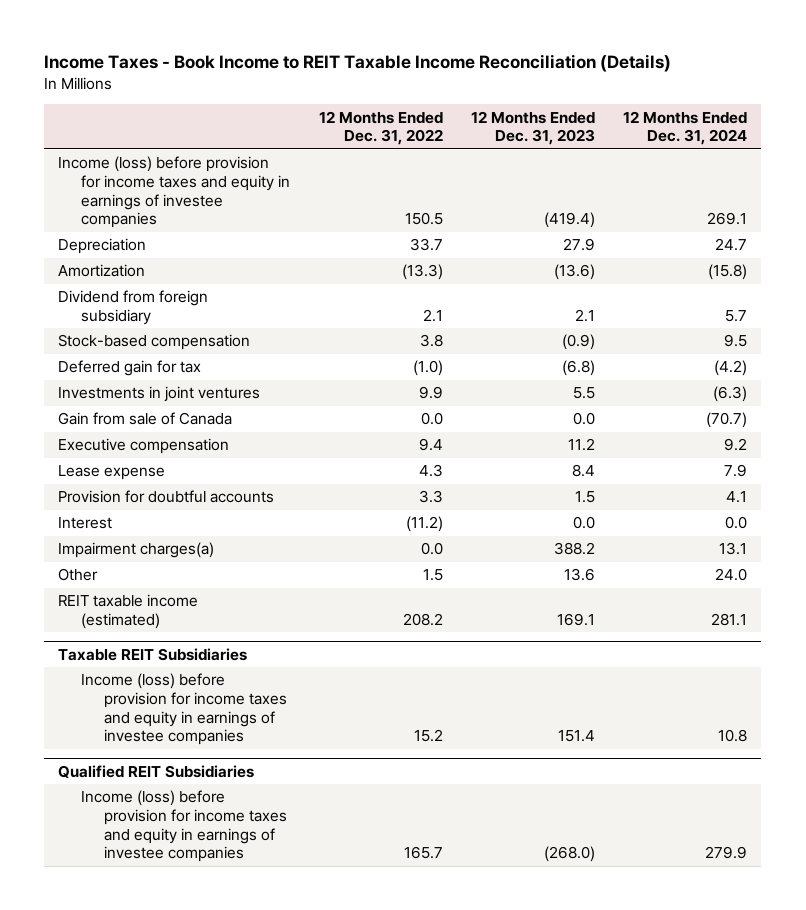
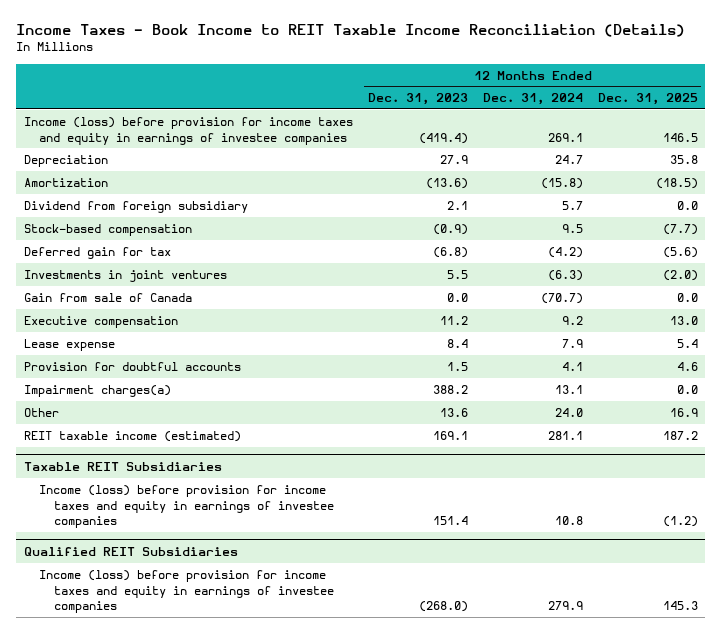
[318,110,443,146] 12 Months Ended Dec. 31, 2022 -> none
none -> [597,93,698,106] Dec. 31, 2025
[58,517,113,530] Interest -> none

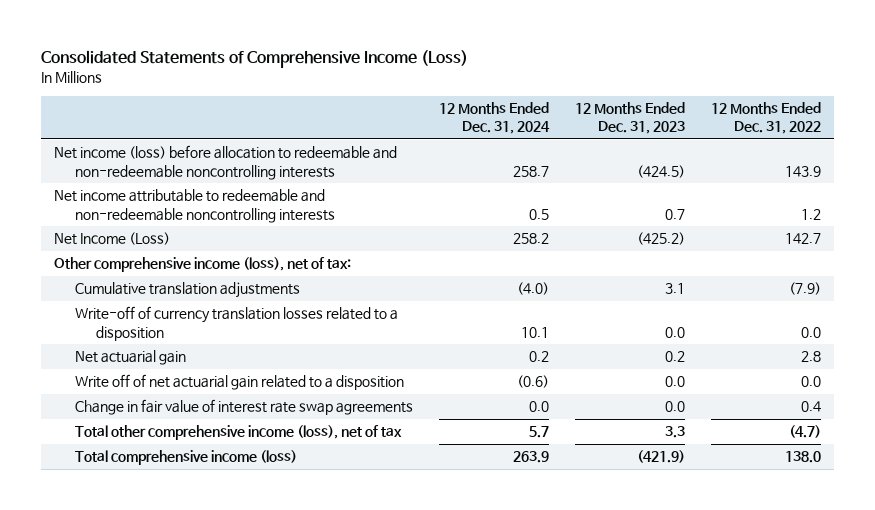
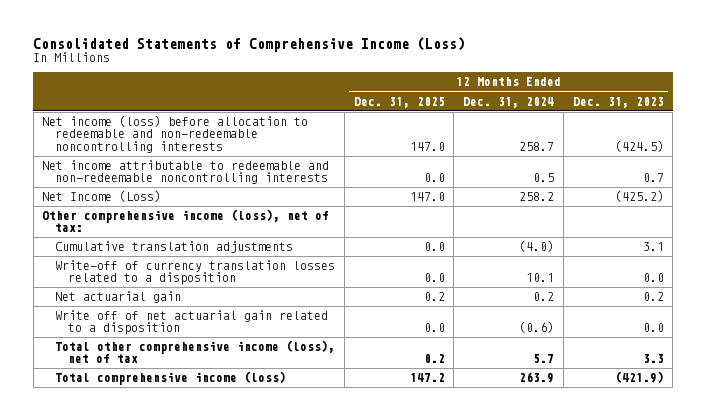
[711,102,822,135] 12 Months Ended Dec. 31, 2022 -> none
none -> [353,96,445,108] Dec. 31, 2025
[75,399,414,416] Change in fair value of interest rate swap agreements -> none

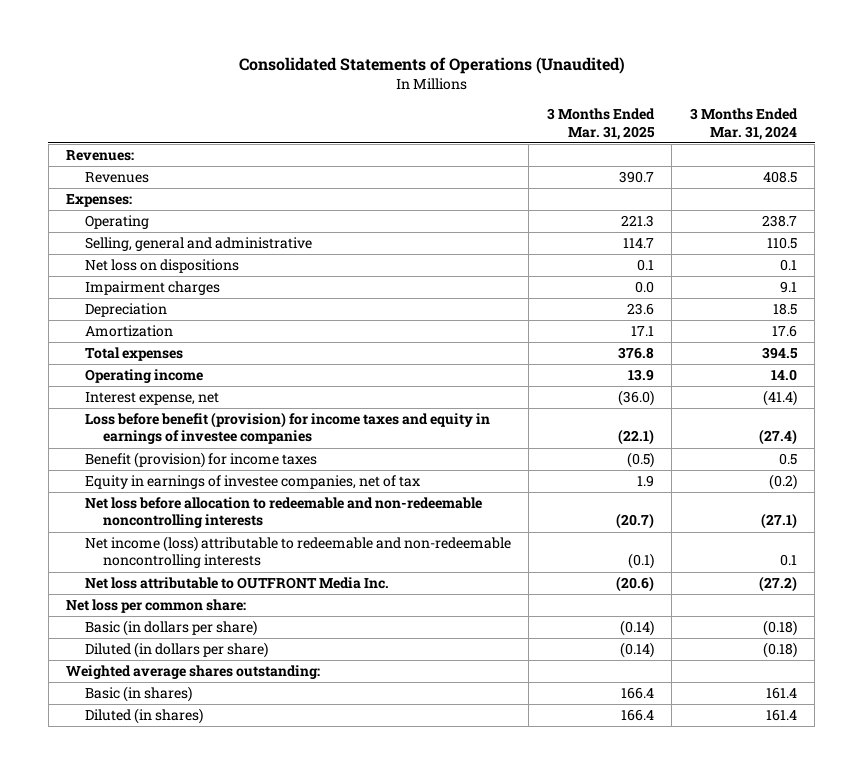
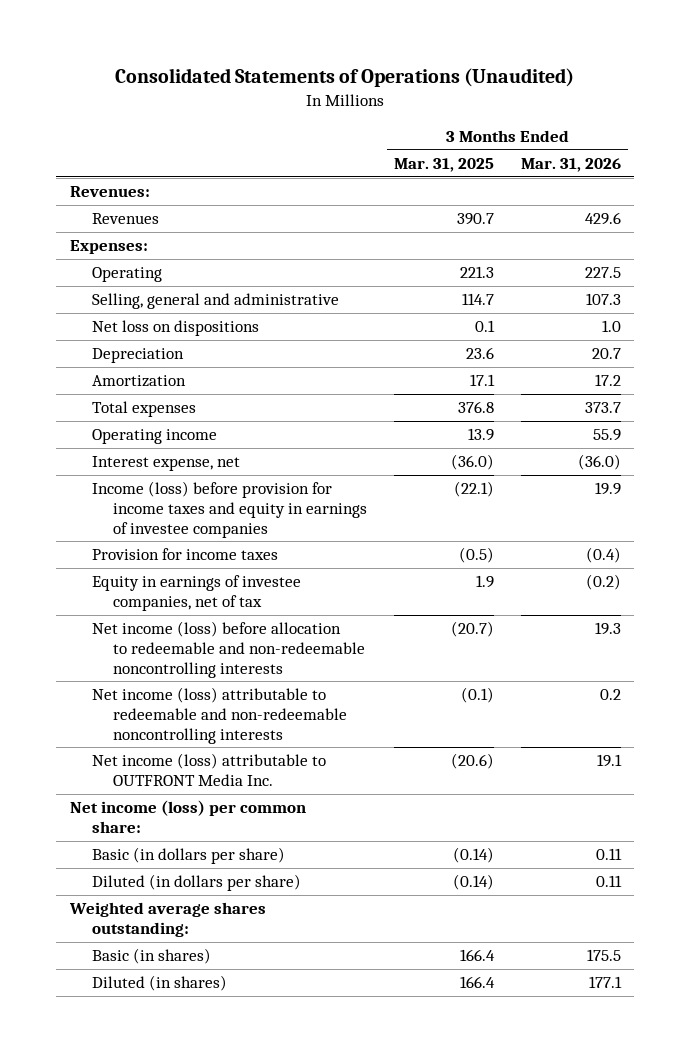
[689,108,798,140] 3 Months Ended Mar. 31, 2024 -> none
none -> [520,158,621,173] Mar. 31, 2026
[84,281,220,296] Impairment charges -> none
[84,412,490,445] Loss before benefit (provision) for income taxes and equity in earnings of investee companies -> [91,481,368,538] Income (loss) before provision for income taxes and equity in earnings of investee companies
[84,452,317,469] Benefit (provision) for income taxes -> [91,548,278,561] Provision for income taxes
[84,497,482,529] Net loss before allocation to redeemable and non-redeemable noncontrolling interests -> [91,621,366,678] Net income (loss) before allocation to redeemable and non-redeemable noncontrolling interests
[84,577,389,590] Net loss attributable to OUTFRONT Media Inc. -> [91,753,326,786] Net income (loss) attributable to OUTFRONT Media Inc.
[66,599,247,614] Net loss per common share: -> [69,800,306,833] Net income (loss) per common share:

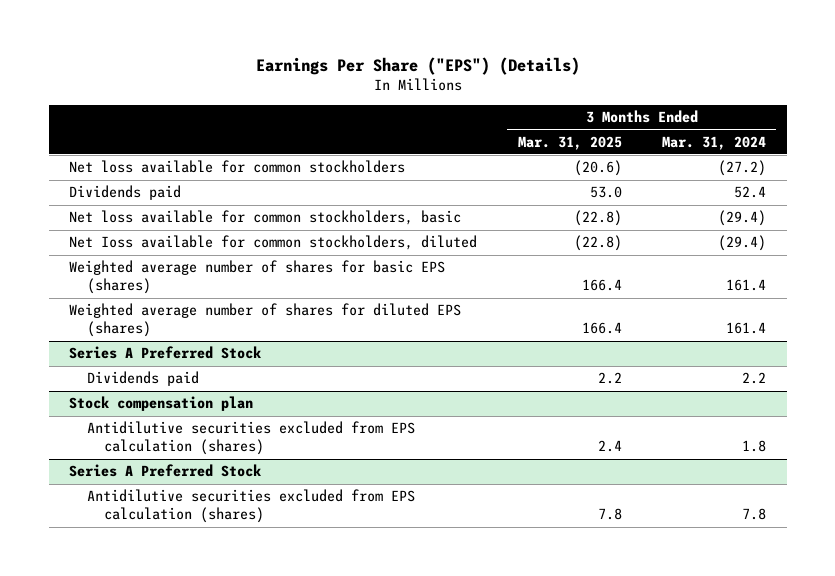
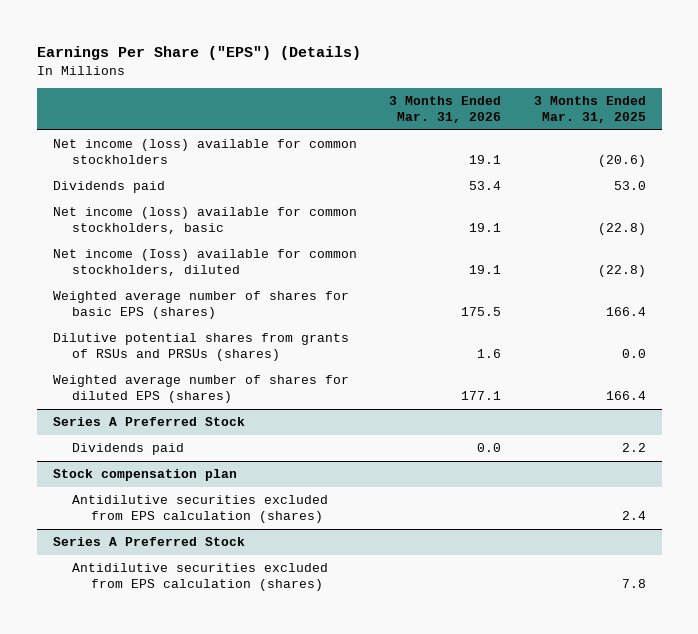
[662,135,767,150] Mar. 31, 2024 -> none
none -> [389,96,502,124] 3 Months Ended Mar. 31, 2026
[68,160,405,174] Net loss available for common stockholders -> [52,139,357,164] Net income (loss) available for common stockholders
[68,210,461,226] Net loss available for common stockholders, basic -> [52,207,357,234] Net income (loss) available for common stockholders, basic
[68,235,477,251] Net Ioss available for common stockholders, diluted -> [52,249,357,276] Net income (Ioss) available for common stockholders, diluted
none -> [52,333,349,361] Dilutive potential shares from grants of RSUs and PRSUs (shares)

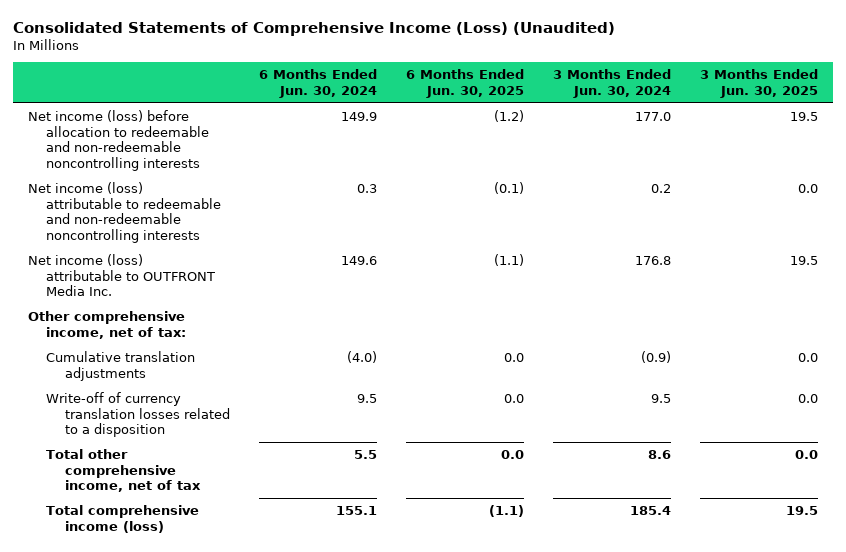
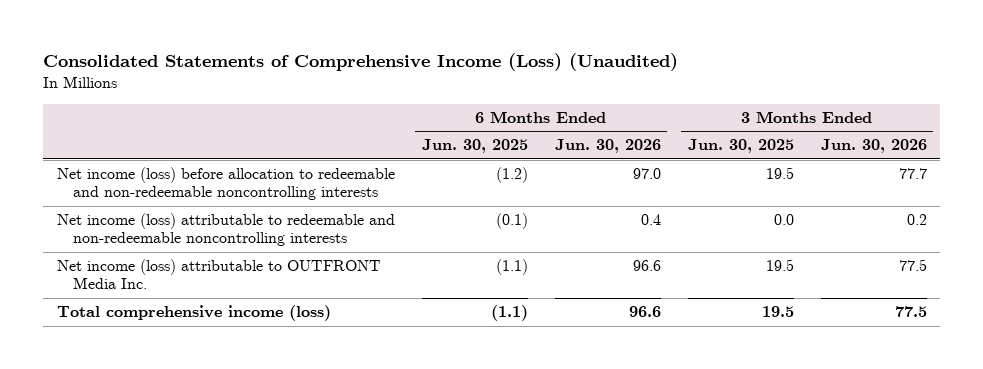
[258,69,377,98] 6 Months Ended Jun. 30, 2024 -> none
[553,69,672,98] 3 Months Ended Jun. 30, 2024 -> none
none -> [554,139,661,154] Jun. 30, 2026
none -> [820,139,927,154] Jun. 30, 2026
[27,311,187,339] Other comprehensive income, net of tax: -> none
[46,351,196,381] Cumulative translation adjustments -> none
[46,392,230,438] Write-off of currency translation losses related to a disposition -> none
[46,449,201,493] Total other comprehensive income, net of tax -> none

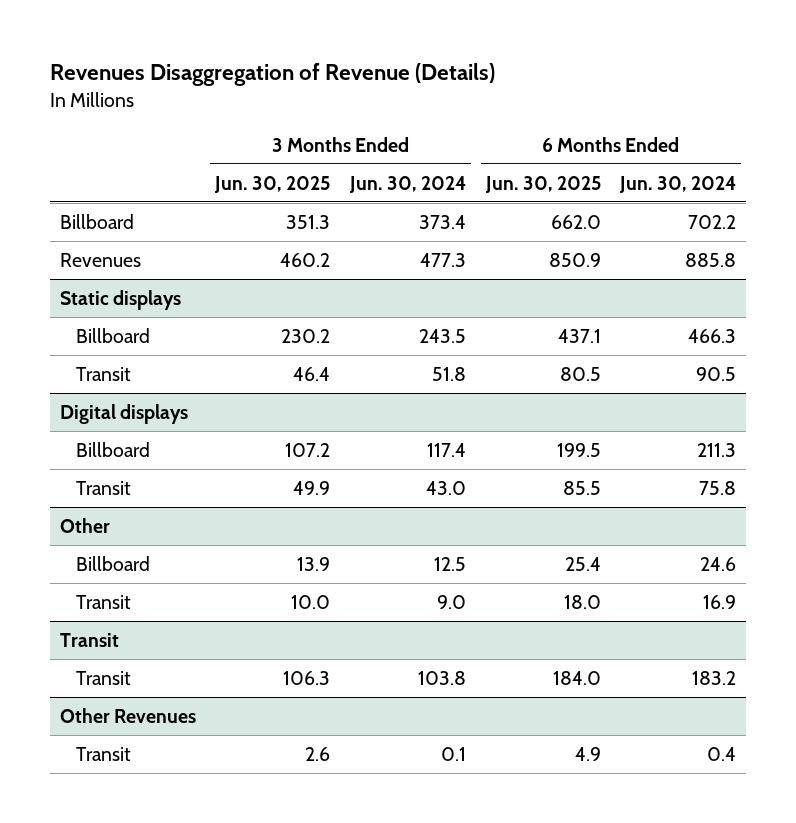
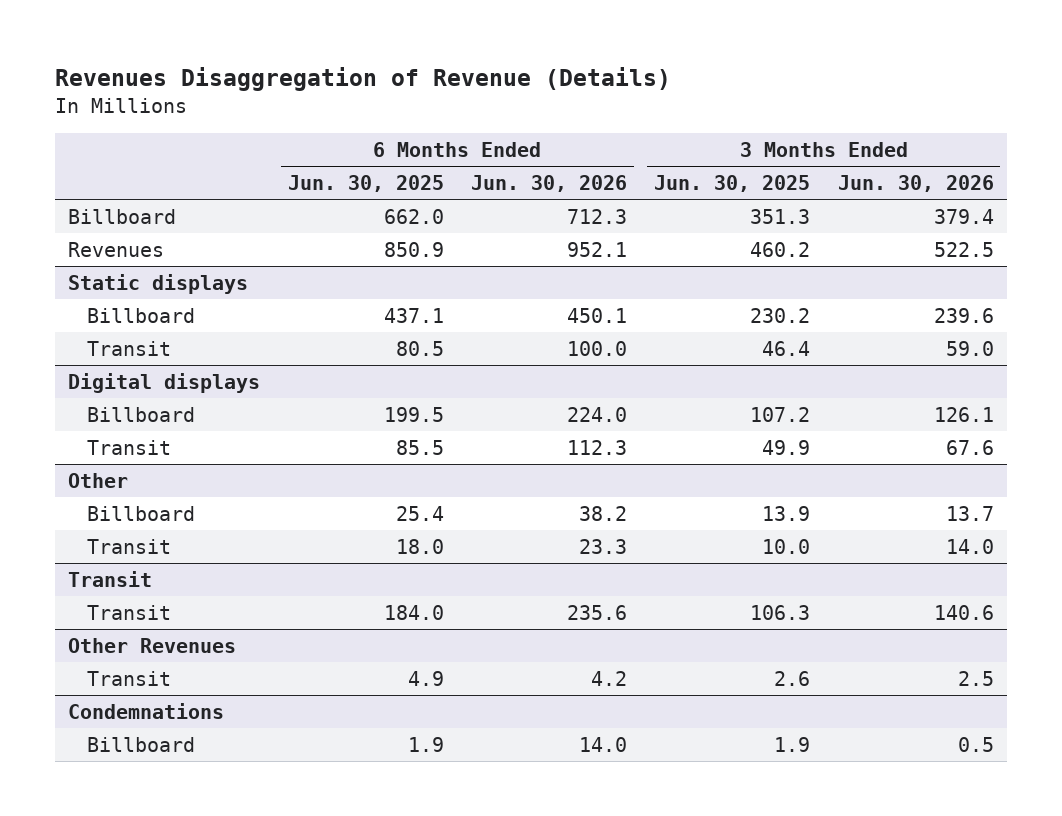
[348,175,466,193] Jun. 30, 2024 -> none
[619,175,737,193] Jun. 30, 2024 -> none
none -> [470,175,627,193] Jun. 30, 2026
none -> [837,175,994,193] Jun. 30, 2026
none -> [68,702,225,719] Condemnations
none -> [87,736,196,752] Billboard

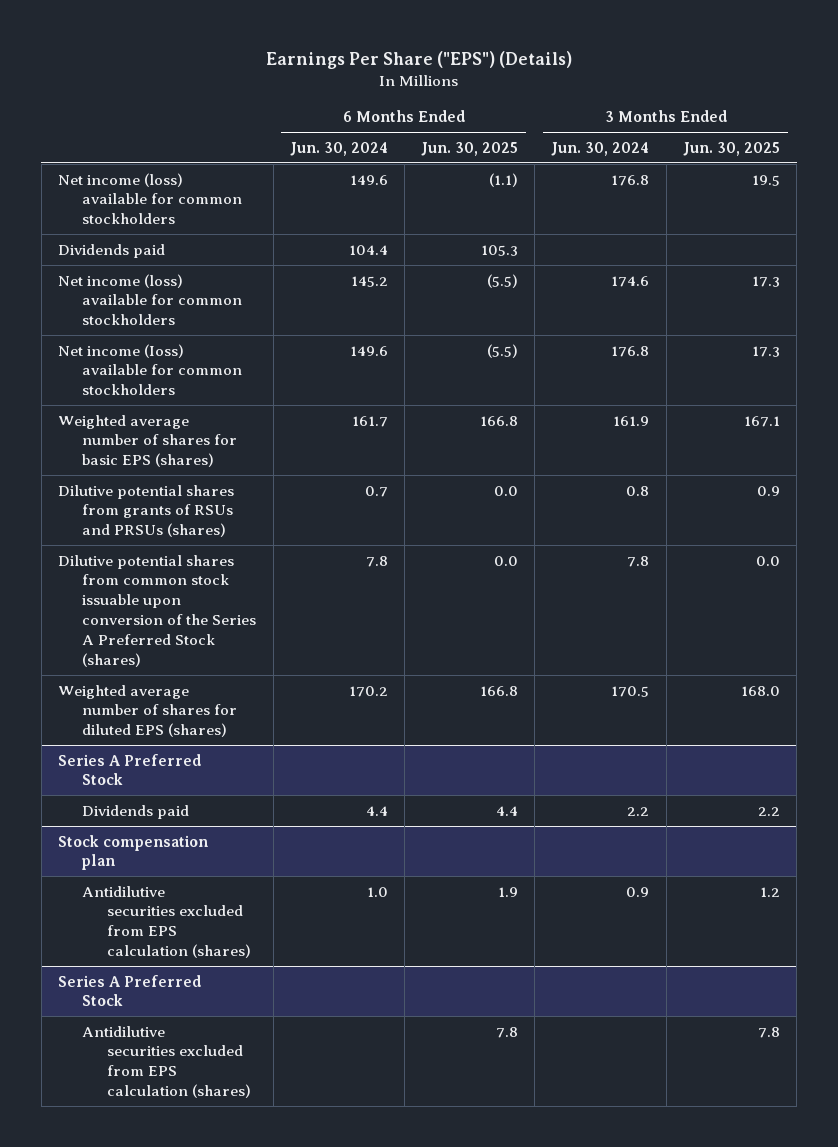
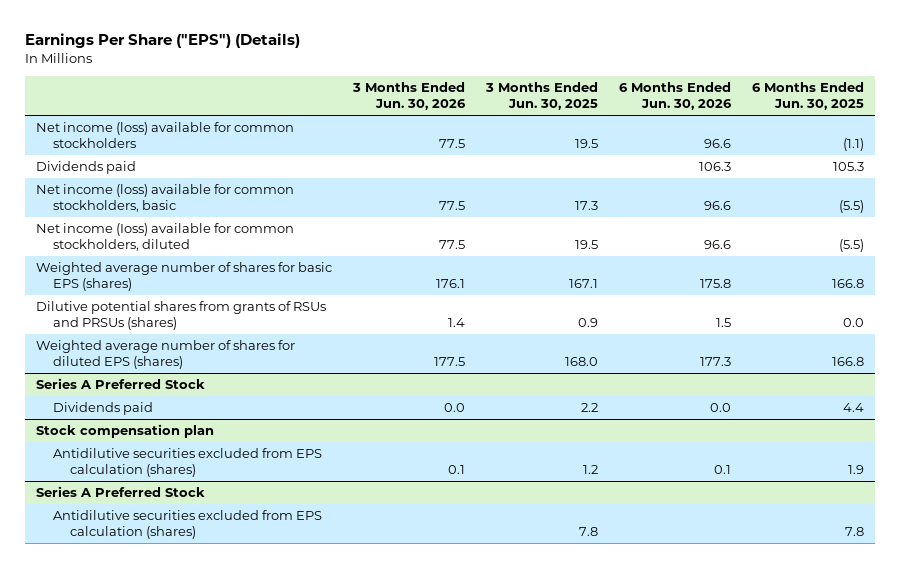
[289,141,388,156] Jun. 30, 2024 -> none
[551,141,650,156] Jun. 30, 2024 -> none
none -> [352,81,467,111] 3 Months Ended Jun. 30, 2026
none -> [619,81,733,111] 6 Months Ended Jun. 30, 2026
[58,273,243,326] Net income (loss) available for common stockholders -> [35,184,294,213] Net income (loss) available for common stockholders, basic
[58,343,243,396] Net income (Ioss) available for common stockholders -> [35,223,294,252] Net income (Ioss) available for common stockholders, diluted
[751,345,780,357] 17.3 -> [575,240,599,250] 19.5
[58,554,257,667] Dilutive potential shares from common stock issuable upon conversion of the Series A Preferred Stock (shares) -> none

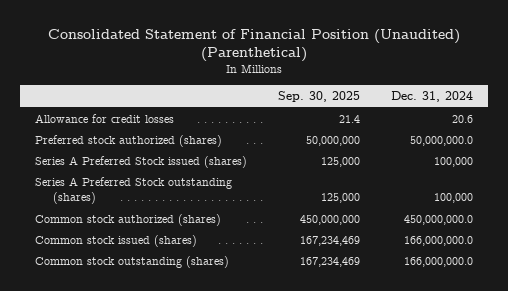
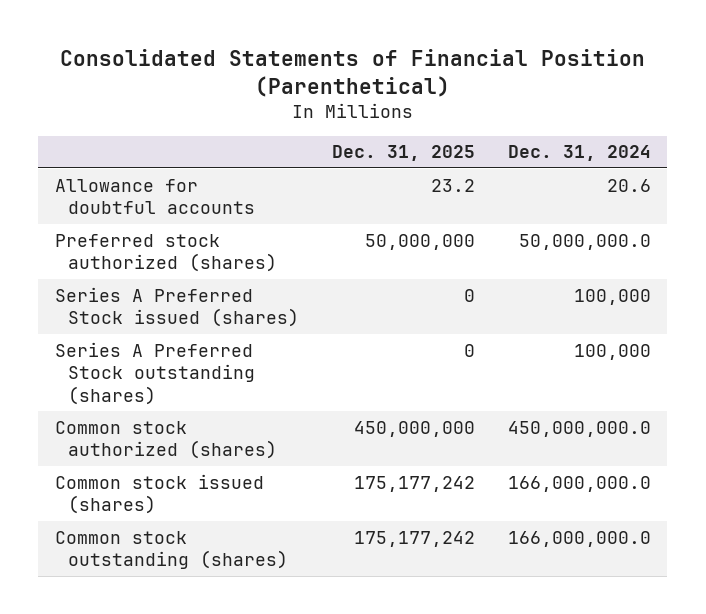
[48,28,461,63] Consolidated Statement of Financial Position (Unaudited) (Parenthetical) -> [59,49,645,97] Consolidated Statements of Financial Position (Parenthetical)
[278,91,361,103] Sep. 30, 2025 -> none
none -> [331,145,475,162] Dec. 31, 2025
[35,113,175,123] Allowance for credit losses -> [54,178,255,215] Allowance for doubtful accounts

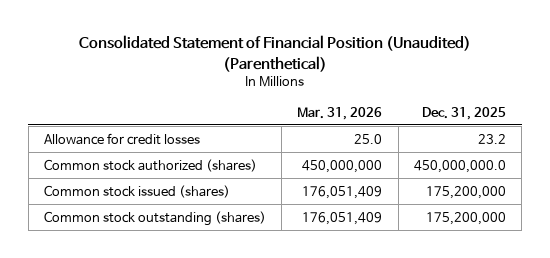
[59,49,645,97] Consolidated Statements of Financial Position (Parenthetical) -> [78,35,471,72] Consolidated Statement of Financial Position (Unaudited) (Parenthetical)
[507,145,651,162] Dec. 31, 2024 -> none
none -> [297,106,383,120] Mar. 31, 2026
[54,233,277,273] Preferred stock authorized (shares) -> none
[54,286,299,328] Series A Preferred Stock issued (shares) -> none
[54,341,255,405] Series A Preferred Stock outstanding (shares) -> none
[54,178,255,215] Allowance for doubtful accounts -> [43,132,200,145] Allowance for credit losses
[353,420,475,437] 450,000,000 -> [414,159,507,173] 450,000,000.0
[353,475,475,492] 175,177,242 -> [426,185,507,199] 175,200,000
[353,530,475,547] 175,177,242 -> [426,211,507,225] 175,200,000

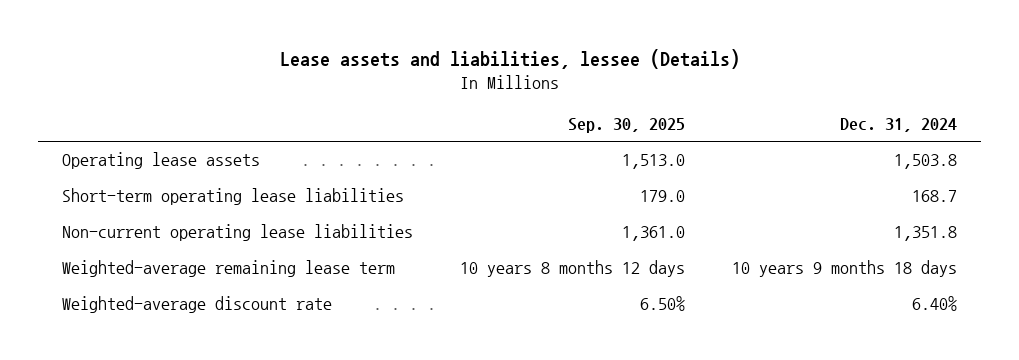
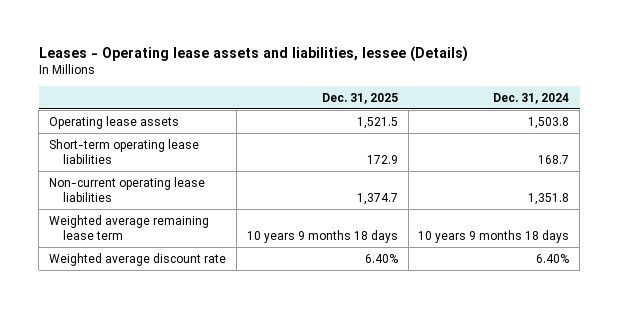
[279,48,740,69] Lease assets and liabilities, lessee (Details) -> [38,45,468,62] Leases - Operating lease assets and liabilities, lessee (Details)
[568,117,686,133] Sep. 30, 2025 -> none
none -> [321,92,398,104] Dec. 31, 2025
[61,260,395,278] Weighted-average remaining lease term -> [49,214,210,240] Weighted average remaining lease term
[61,296,332,314] Weighted-average discount rate -> [49,252,227,266] Weighted average discount rate

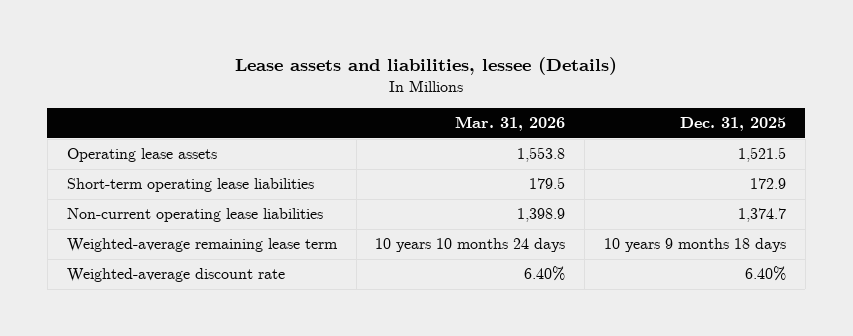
[38,45,468,62] Leases - Operating lease assets and liabilities, lessee (Details) -> [235,57,618,76] Lease assets and liabilities, lessee (Details)
[493,92,570,104] Dec. 31, 2024 -> none
none -> [455,115,566,131] Mar. 31, 2026
[49,214,210,240] Weighted average remaining lease term -> [66,238,338,253] Weighted-average remaining lease term
[49,252,227,266] Weighted average discount rate -> [66,268,285,283] Weighted-average discount rate

